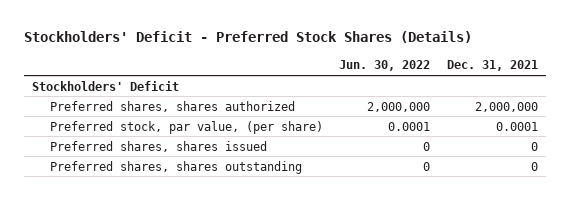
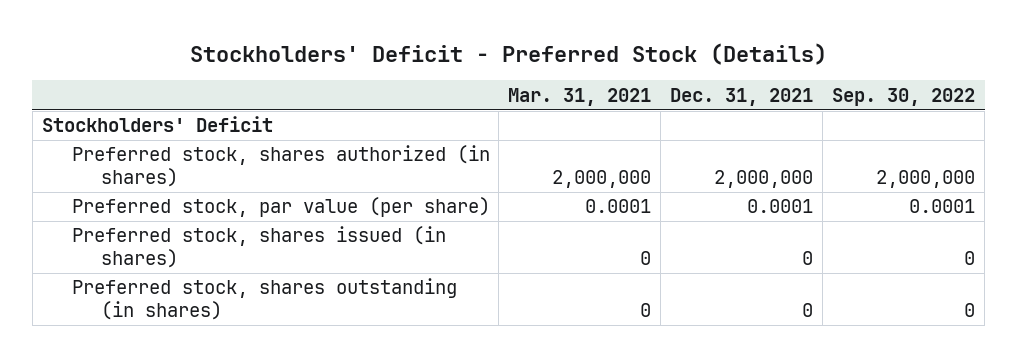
[23,31,472,44] Stockholders' Deficit - Preferred Stock Shares (Details) -> [189,42,827,65] Stockholders' Deficit - Preferred Stock (Details)
[339,60,431,72] Jun. 30, 2022 -> none
none -> [508,87,652,106] Mar. 31, 2021
none -> [832,87,976,106] Sep. 30, 2022
[49,100,295,112] Preferred shares, shares authorized -> [71,145,490,188] Preferred stock, shares authorized (in shares)
[49,120,323,134] Preferred stock, par value, (per share) -> [71,197,490,218] Preferred stock, par value (per share)
[49,140,267,152] Preferred shares, shares issued -> [71,226,446,269] Preferred stock, shares issued (in shares)
[49,160,302,174] Preferred shares, shares outstanding -> [71,278,457,321] Preferred stock, shares outstanding (in shares)

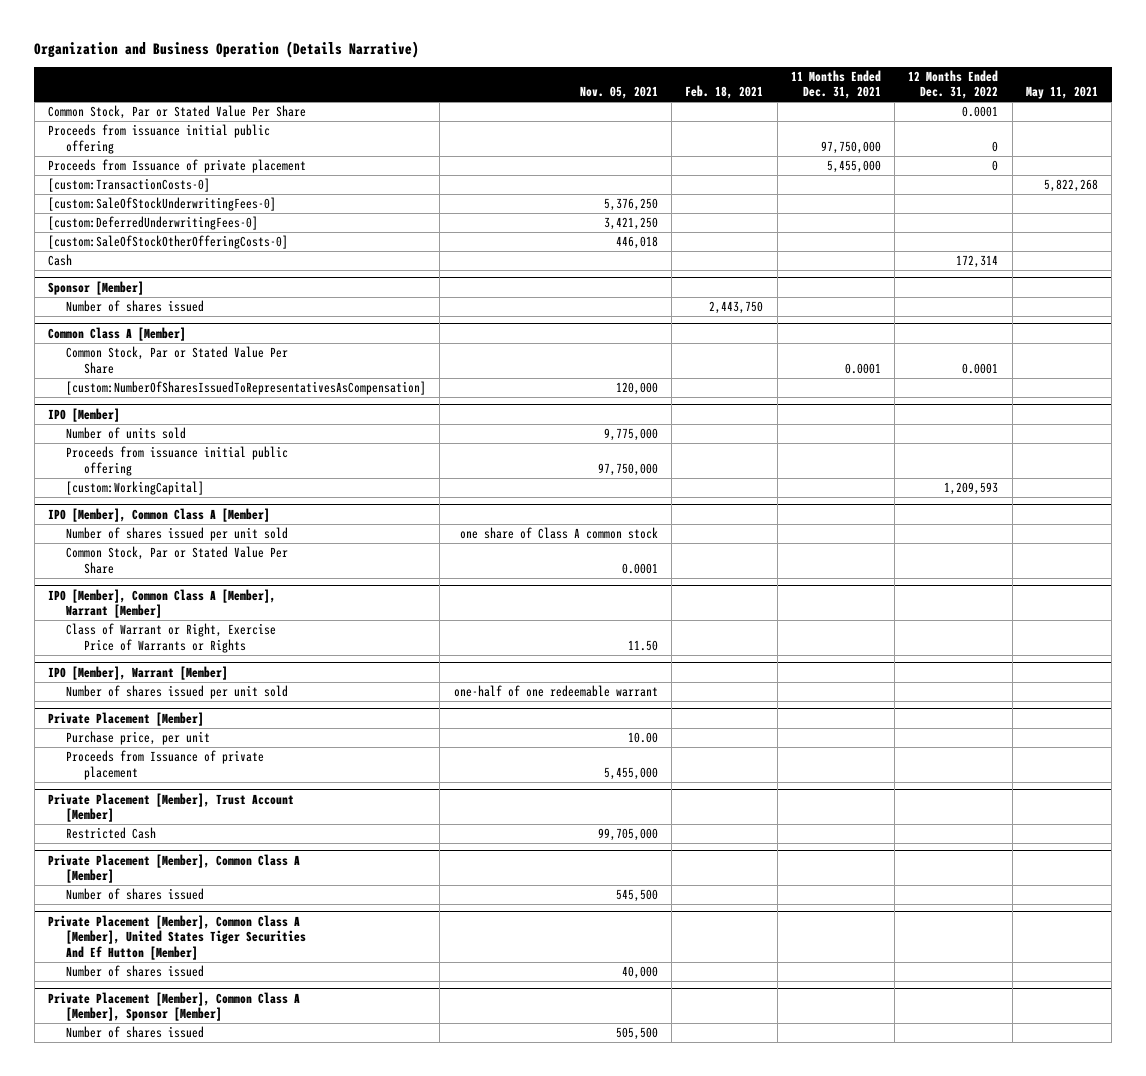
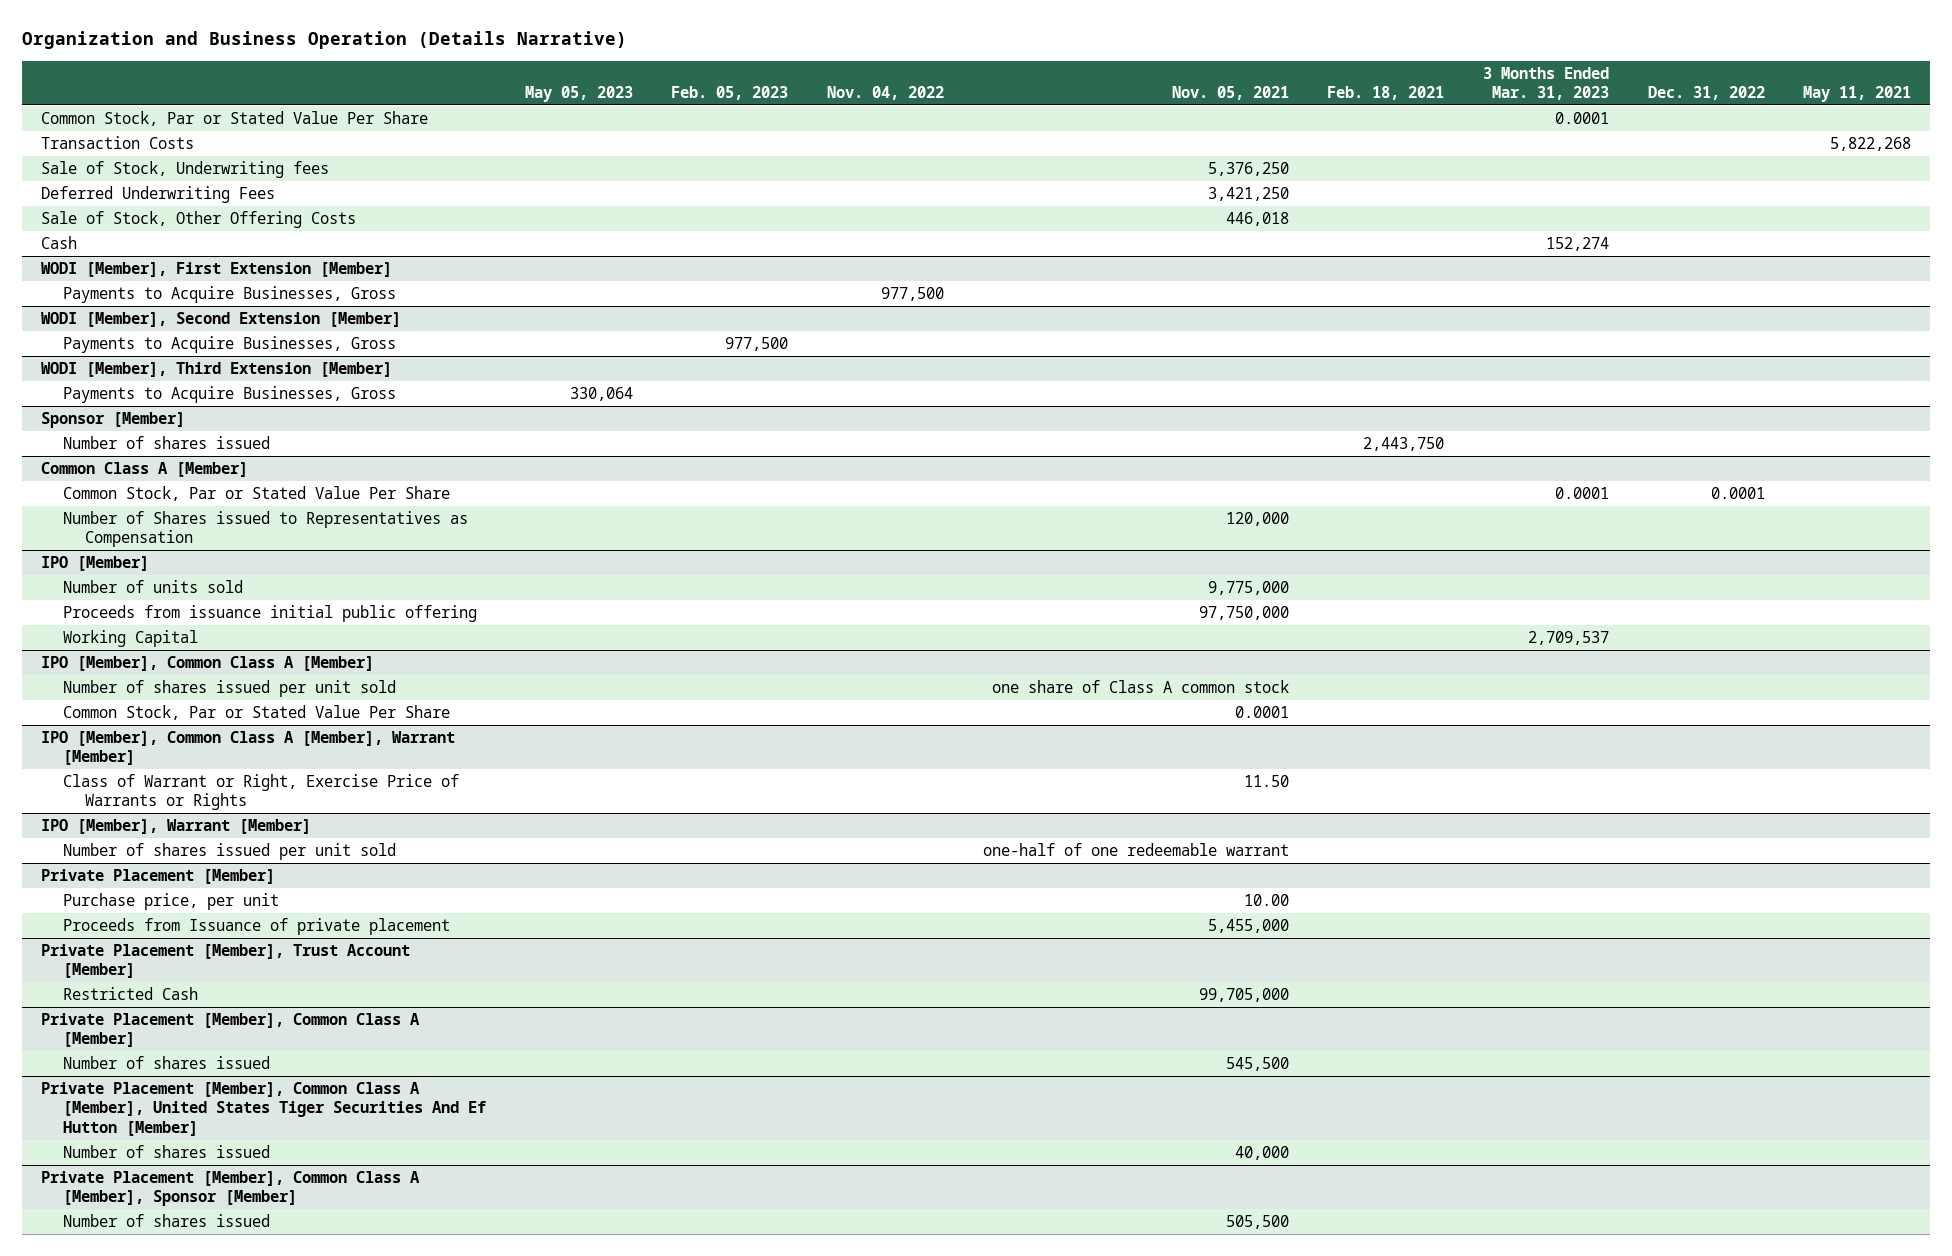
[790,69,881,100] 11 Months Ended Dec. 31, 2021 -> none
[908,69,999,100] 12 Months Ended Dec. 31, 2022 -> none
none -> [524,85,633,102] May 05, 2023
none -> [671,85,789,100] Feb. 05, 2023
none -> [827,85,945,100] Nov. 04, 2022
none -> [1482,66,1609,100] 3 Months Ended Mar. 31, 2023
none -> [1647,85,1765,100] Dec. 31, 2022
[47,123,270,154] Proceeds from issuance initial public offering -> none
[47,158,306,173] Proceeds from Issuance of private placement -> none
[47,177,210,192] [custom:TransactionCosts-0] -> [40,135,194,149] Transaction Costs
[47,196,276,211] [custom:SaleOfStockUnderwritingFees-0] -> [40,160,329,178] Sale of Stock, Underwriting fees
[47,215,258,230] [custom:DeferredUnderwritingFees-0] -> [40,185,275,203] Deferred Underwriting Fees
[47,234,288,249] [custom:SaleOfStockOtherOfferingCosts-0] -> [40,210,356,228] Sale of Stock, Other Offering Costs
none -> [40,261,392,277] WODI [Member], First Extension [Member]
none -> [63,285,397,303] Payments to Acquire Businesses, Gross
none -> [40,311,401,327] WODI [Member], Second Extension [Member]
none -> [63,335,397,353] Payments to Acquire Businesses, Gross
none -> [40,361,392,377] WODI [Member], Third Extension [Member]
none -> [63,385,397,403] Payments to Acquire Businesses, Gross
[66,380,427,395] [custom:NumberOfSharesIssuedToRepresentativesAsCompensation] -> [63,510,469,548] Number of Shares issued to Representatives as Compensation
[66,480,205,495] [custom:WorkingCapital] -> [63,629,199,647] Working Capital

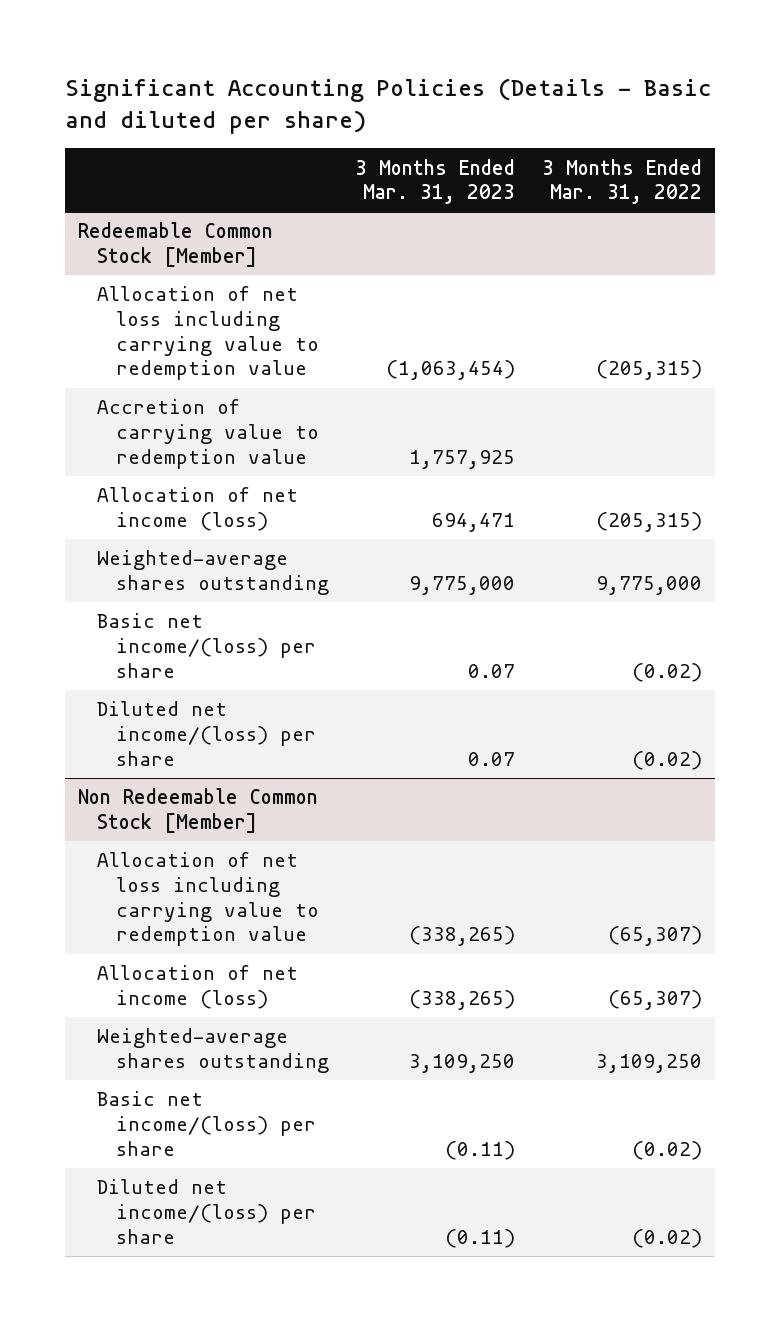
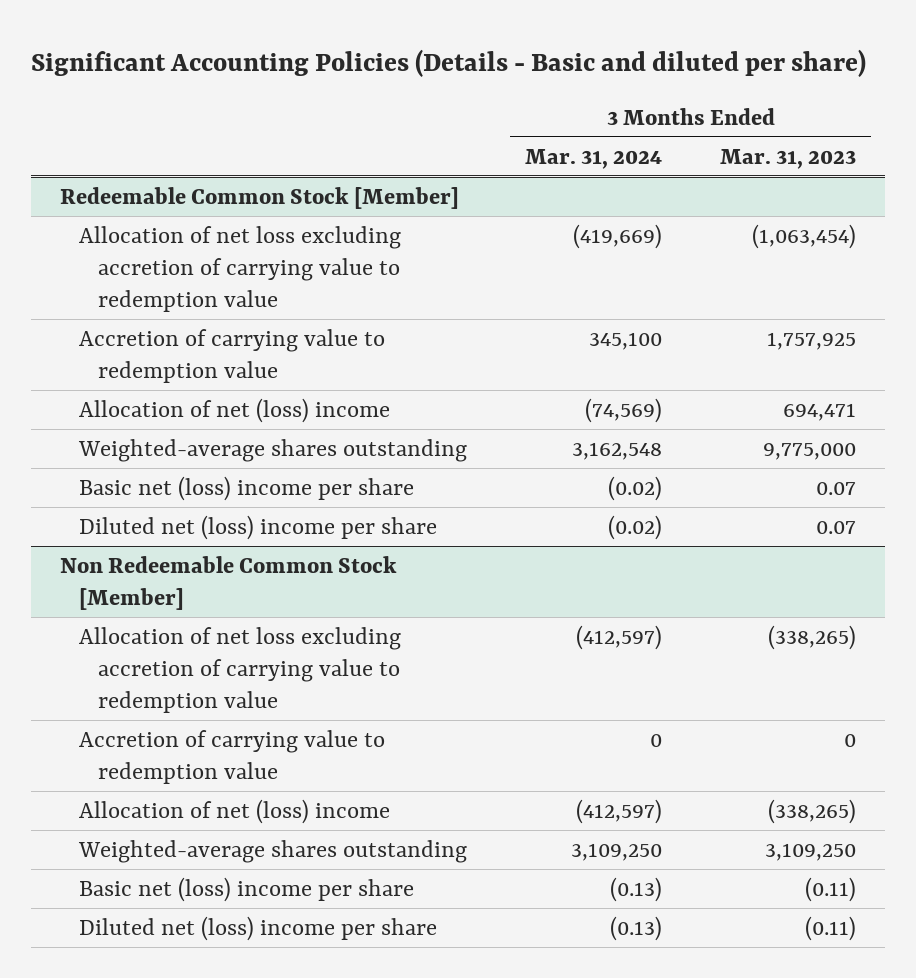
[541,158,702,205] 3 Months Ended Mar. 31, 2022 -> none
none -> [525,148,663,169] Mar. 31, 2024
[97,286,320,381] Allocation of net loss including carrying value to redemption value -> [78,225,401,312] Allocation of net loss excluding accretion of carrying value to redemption value
[97,487,299,531] Allocation of net income (loss) -> [78,397,390,423] Allocation of net (loss) income
[97,613,317,678] Basic net income/(loss) per share -> [78,475,414,501] Basic net (loss) income per share
[97,701,317,766] Diluted net income/(loss) per share -> [78,514,437,540] Diluted net (loss) income per share
[97,852,320,947] Allocation of net loss including carrying value to redemption value -> [78,626,401,713] Allocation of net loss excluding accretion of carrying value to redemption value
none -> [78,729,385,784] Accretion of carrying value to redemption value
[97,965,299,1009] Allocation of net income (loss) -> [78,798,390,824] Allocation of net (loss) income
[97,1091,317,1156] Basic net income/(loss) per share -> [78,876,414,902] Basic net (loss) income per share
[97,1179,317,1244] Diluted net income/(loss) per share -> [78,915,437,941] Diluted net (loss) income per share

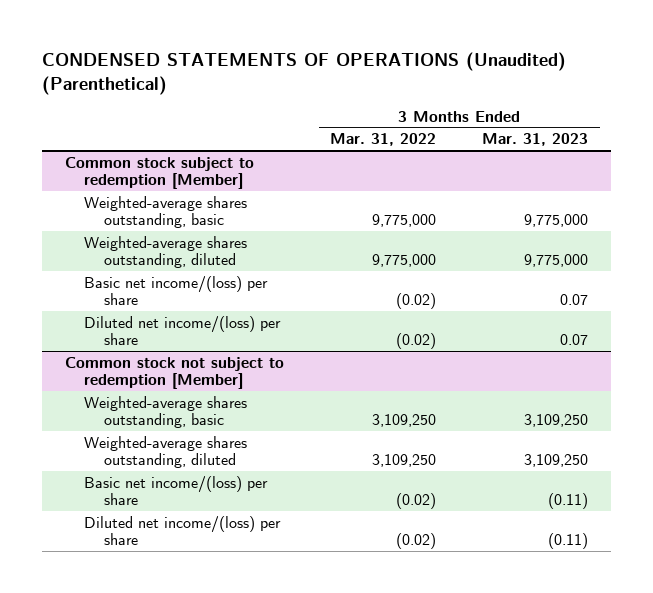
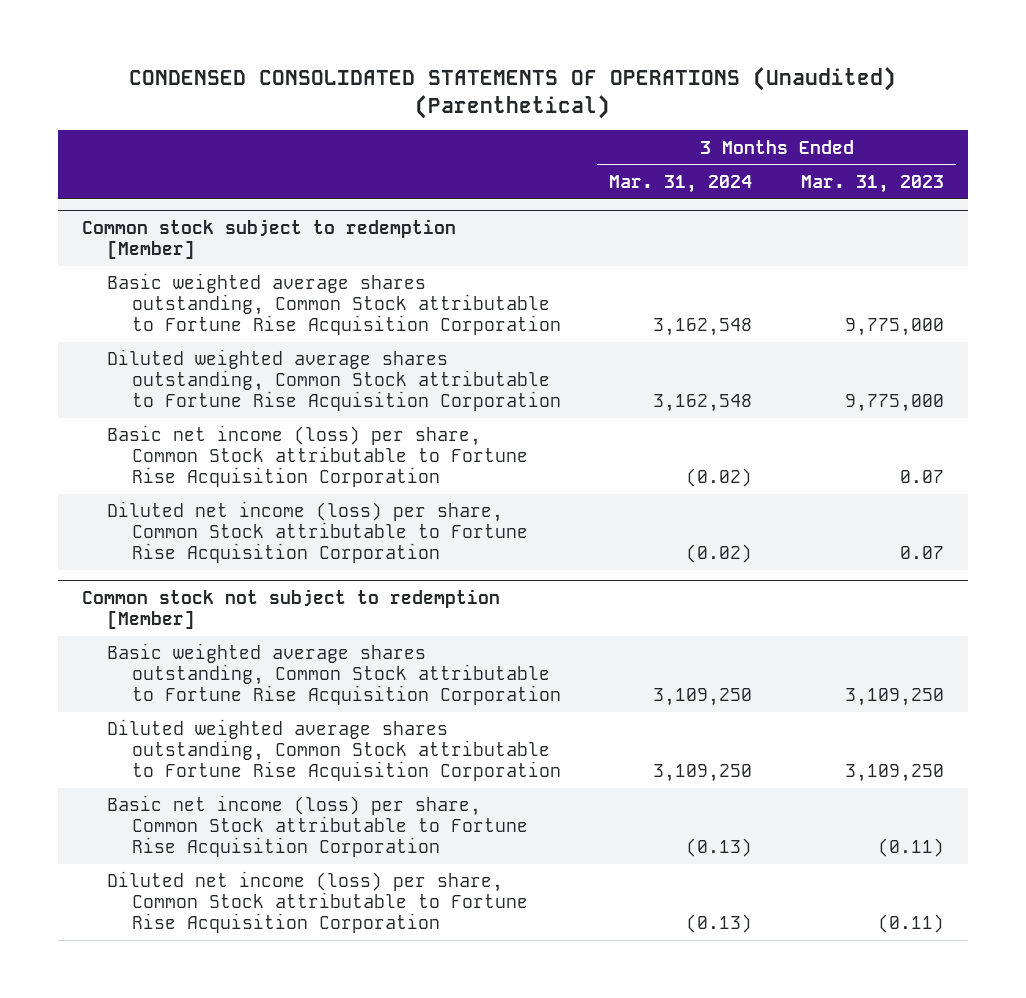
[42,52,567,96] CONDENSED STATEMENTS OF OPERATIONS (Unaudited) (Parenthetical) -> [129,67,897,119] CONDENSED CONSOLIDATED STATEMENTS OF OPERATIONS (Unaudited) (Parenthetical)
[330,133,437,147] Mar. 31, 2022 -> none
none -> [609,174,753,193] Mar. 31, 2024
[84,195,248,229] Weighted-average shares outstanding, basic -> [107,273,561,336] Basic weighted average shares outstanding, Common Stock attributable to Fortune Rise Acquisition Corporation
[84,235,248,269] Weighted-average shares outstanding, diluted -> [107,349,561,412] Diluted weighted average shares outstanding, Common Stock attributable to Fortune Rise Acquisition Corporation
[84,275,269,306] Basic net income/(loss) per share -> [107,425,528,488] Basic net income (loss) per share, Common Stock attributable to Fortune Rise Acquisition Corporation
[84,315,282,346] Diluted net income/(loss) per share -> [107,501,528,564] Diluted net income (loss) per share, Common Stock attributable to Fortune Rise Acquisition Corporation
[84,395,248,429] Weighted-average shares outstanding, basic -> [107,643,561,706] Basic weighted average shares outstanding, Common Stock attributable to Fortune Rise Acquisition Corporation
[84,435,248,469] Weighted-average shares outstanding, diluted -> [107,719,561,782] Diluted weighted average shares outstanding, Common Stock attributable to Fortune Rise Acquisition Corporation
[84,475,269,506] Basic net income/(loss) per share -> [107,795,528,858] Basic net income (loss) per share, Common Stock attributable to Fortune Rise Acquisition Corporation
[84,515,282,546] Diluted net income/(loss) per share -> [107,871,528,934] Diluted net income (loss) per share, Common Stock attributable to Fortune Rise Acquisition Corporation

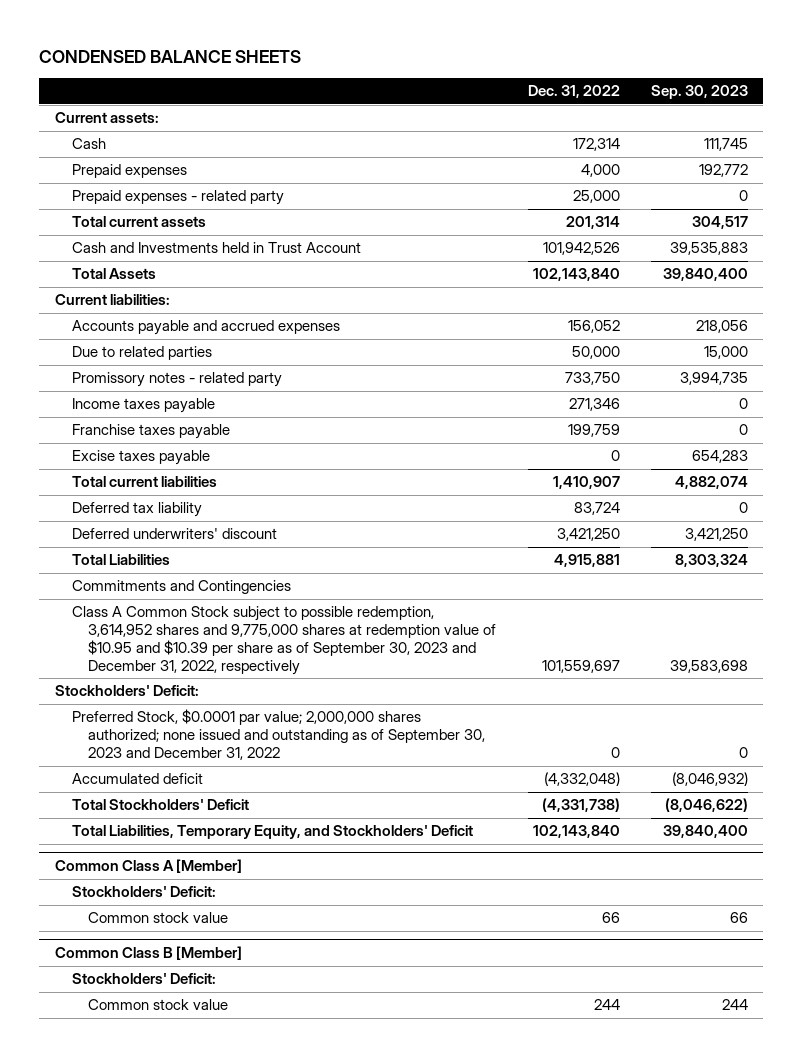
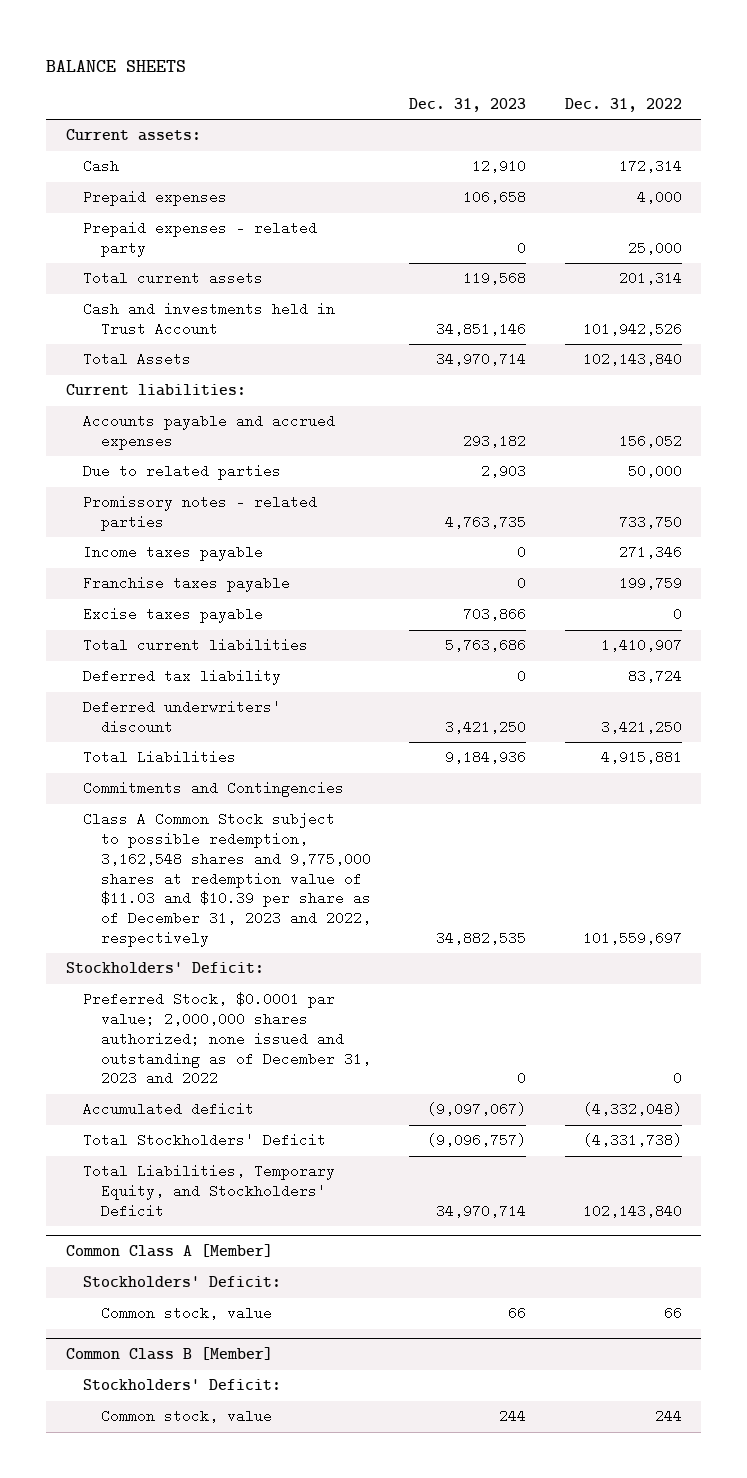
[39,49,302,63] CONDENSED BALANCE SHEETS -> [46,59,187,72] BALANCE SHEETS
[650,85,748,100] Sep. 30, 2023 -> none
none -> [409,97,527,112] Dec. 31, 2023
[71,242,361,254] Cash and Investments held in Trust Account -> [83,302,336,337] Cash and investments held in Trust Account
[71,372,282,388] Promissory notes - related party -> [83,495,318,532] Promissory notes - related parties
[71,606,497,675] Class A Common Stock subject to possible redemption, 3,614,952 shares and 9,775,000 shares at redemption value of $10.95 and $10.39 per share as of September 30, 2023 and December 31, 2022, respectively -> [83,812,371,947] Class A Common Stock subject to possible redemption, 3,162,548 shares and 9,775,000 shares at redemption value of $11.03 and $10.39 per share as of December 31, 2023 and 2022, respectively
[71,709,486,761] Preferred Stock, $0.0001 par value; 2,000,000 shares authorized; none issued and outstanding as of September 30, 2023 and December 31, 2022 -> [83,992,371,1086] Preferred Stock, $0.0001 par value; 2,000,000 shares authorized; none issued and outstanding as of December 31, 2023 and 2022
[88,912,229,924] Common stock value -> [100,1306,272,1321] Common stock, value
[88,999,229,1011] Common stock value -> [100,1409,272,1424] Common stock, value

